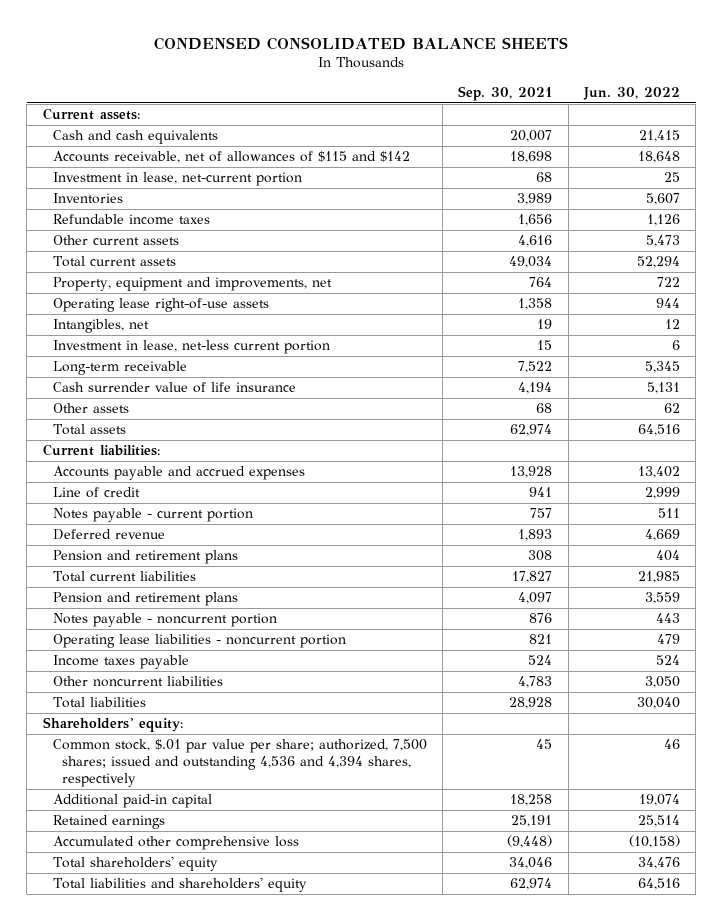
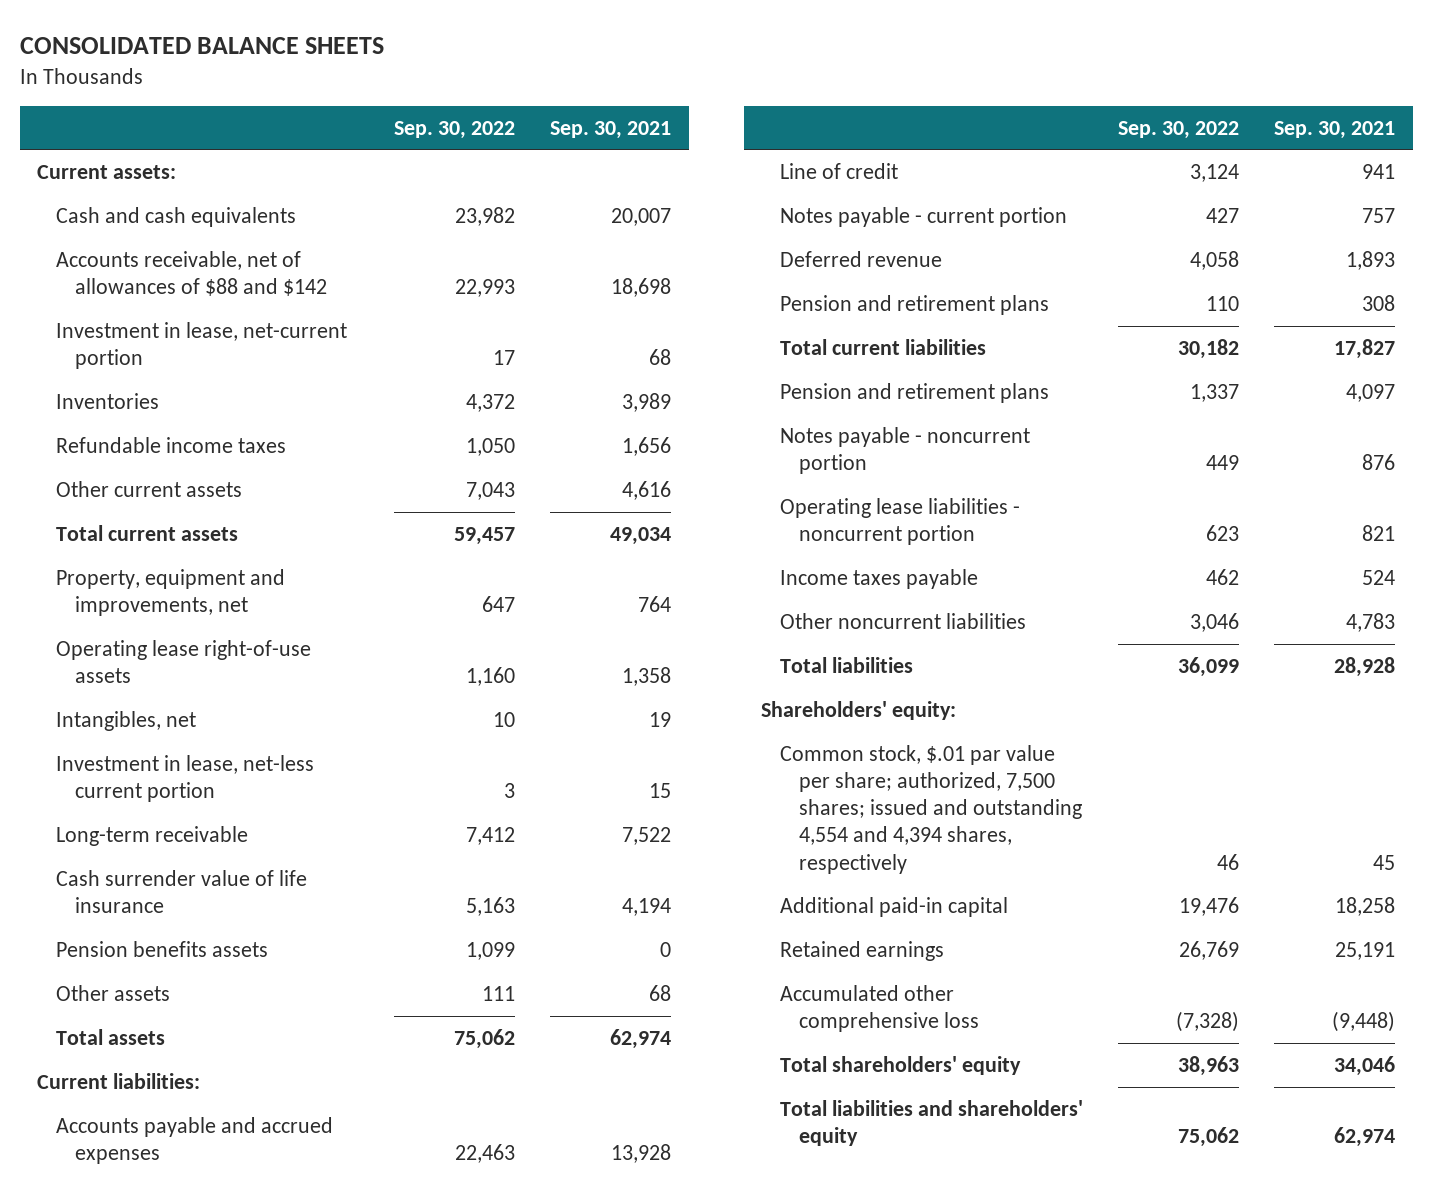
[154,36,569,50] CONDENSED CONSOLIDATED BALANCE SHEETS -> [19,36,384,54] CONSOLIDATED BALANCE SHEETS
[582,86,680,100] Jun. 30, 2022 -> none
none -> [394,120,516,139] Sep. 30, 2022
[52,151,410,164] Accounts receivable, net of allowances of $115 and $142 -> [56,251,327,297] Accounts receivable, net of allowances of $88 and $142
none -> [56,941,269,958] Pension benefits assets
[52,739,427,787] Common stock, $.01 par value per share; authorized, 7,500 shares; issued and outstanding 4,536 and 4,394 shares, respectively -> [780,745,1083,874] Common stock, $.01 par value per share; authorized, 7,500 shares; issued and outstanding 4,554 and 4,394 shares, respectively

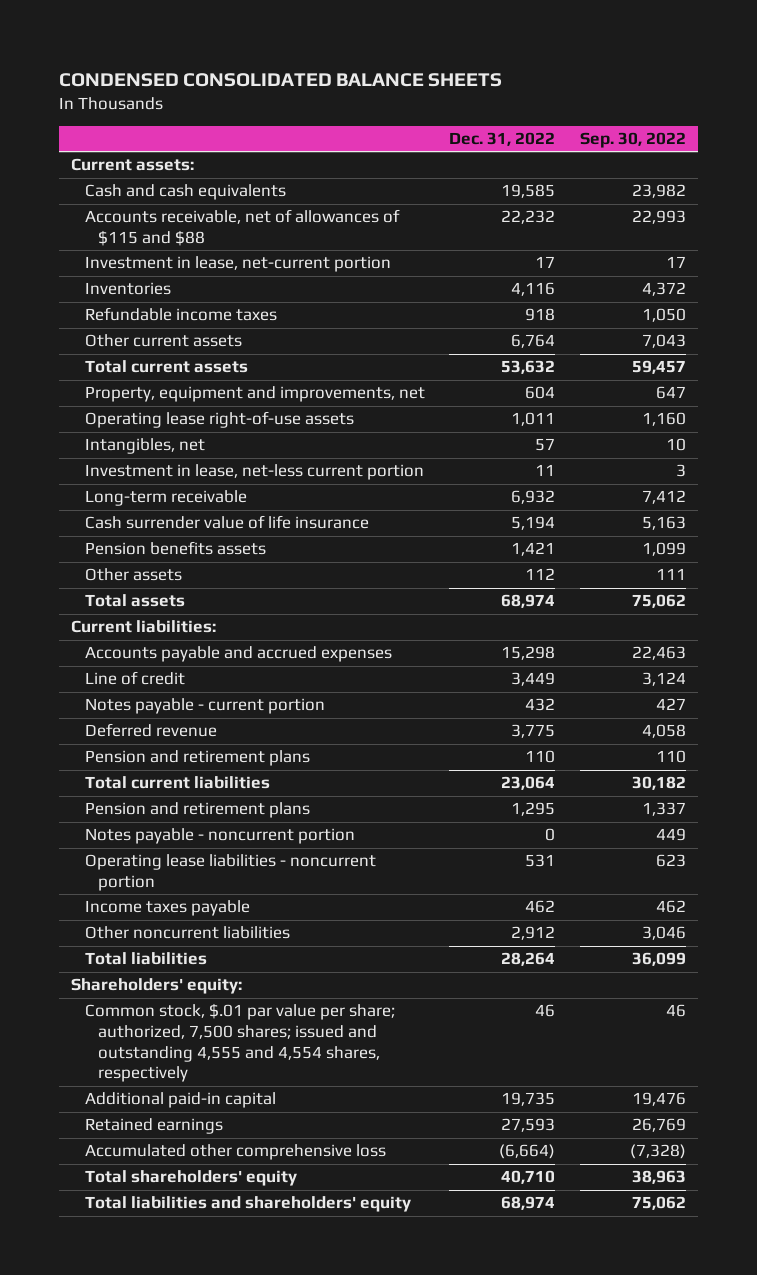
[19,36,384,54] CONSOLIDATED BALANCE SHEETS -> [59,72,503,87] CONDENSED CONSOLIDATED BALANCE SHEETS
[550,120,672,139] Sep. 30, 2021 -> none
none -> [449,132,556,147] Dec. 31, 2022
[56,251,327,297] Accounts receivable, net of allowances of $88 and $142 -> [84,209,400,247] Accounts receivable, net of allowances of $115 and $88
[780,745,1083,874] Common stock, $.01 par value per share; authorized, 7,500 shares; issued and outstanding 4,554 and 4,394 shares, respectively -> [84,1003,395,1083] Common stock, $.01 par value per share; authorized, 7,500 shares; issued and outstanding 4,555 and 4,554 shares, respectively

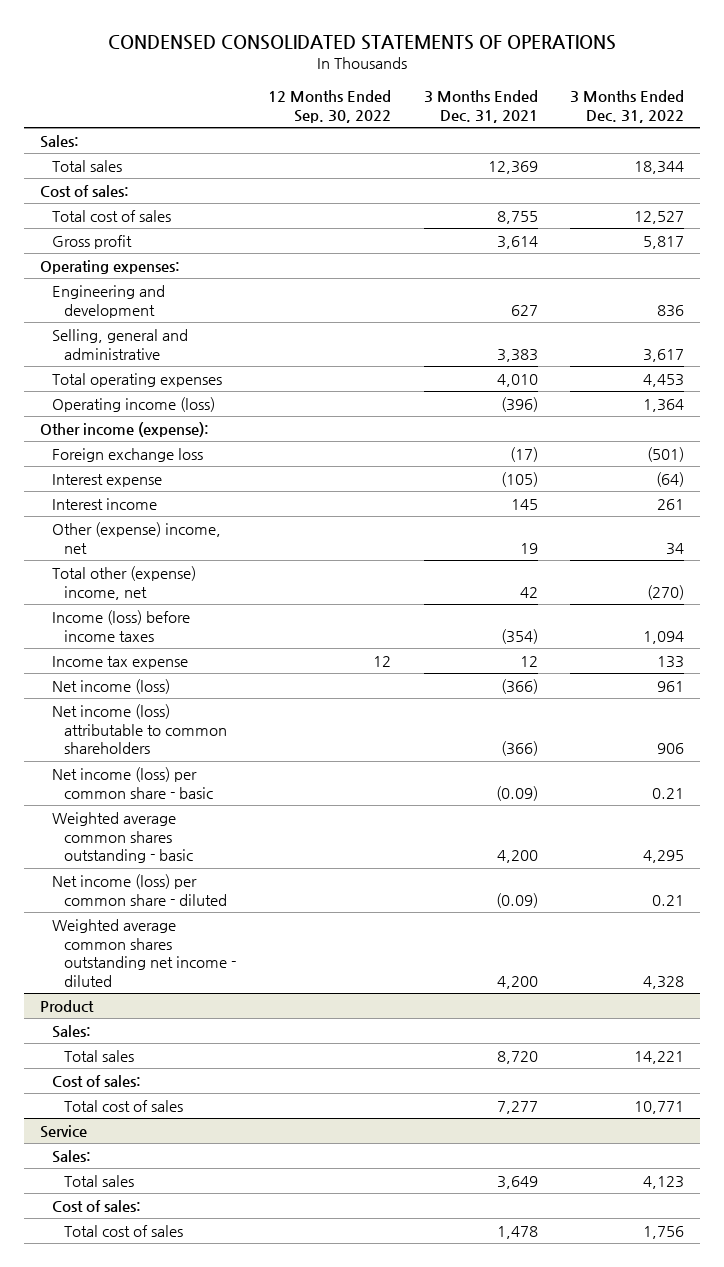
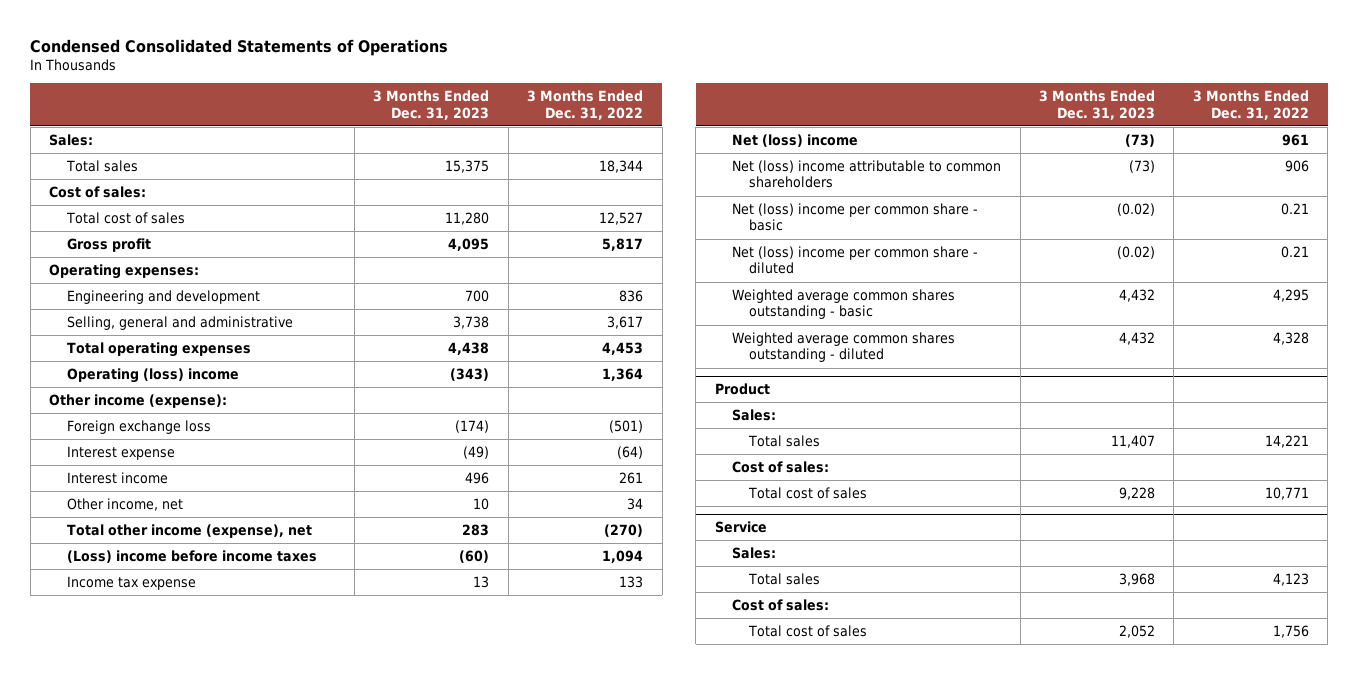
[107,34,616,50] CONDENSED CONSOLIDATED STATEMENTS OF OPERATIONS -> [30,38,449,56] Condensed Consolidated Statements of Operations
[268,90,392,123] 12 Months Ended Sep. 30, 2022 -> none
[423,90,538,123] 3 Months Ended Dec. 31, 2021 -> none
none -> [373,90,490,120] 3 Months Ended Dec. 31, 2023
[52,396,216,412] Operating income (loss) -> [66,367,239,383] Operating (loss) income
[52,521,222,554] Other (expense) income, net -> [66,497,183,511] Other income, net
[52,565,197,600] Total other (expense) income, net -> [66,523,312,538] Total other income (expense), net
[52,609,191,642] Income (loss) before income taxes -> [66,549,317,563] (Loss) income before income taxes
[52,678,171,694] Net income (loss) -> [732,133,859,147] Net (loss) income
[52,703,228,755] Net income (loss) attributable to common shareholders -> [732,159,1002,189] Net (loss) income attributable to common shareholders
[52,766,214,799] Net income (loss) per common share - basic -> [732,202,979,232] Net (loss) income per common share - basic
none -> [732,245,979,275] Net (loss) income per common share - diluted
[52,873,228,906] Net income (loss) per common share - diluted -> none
[52,918,237,988] Weighted average common shares outstanding net income - diluted -> [732,331,956,363] Weighted average common shares outstanding - diluted

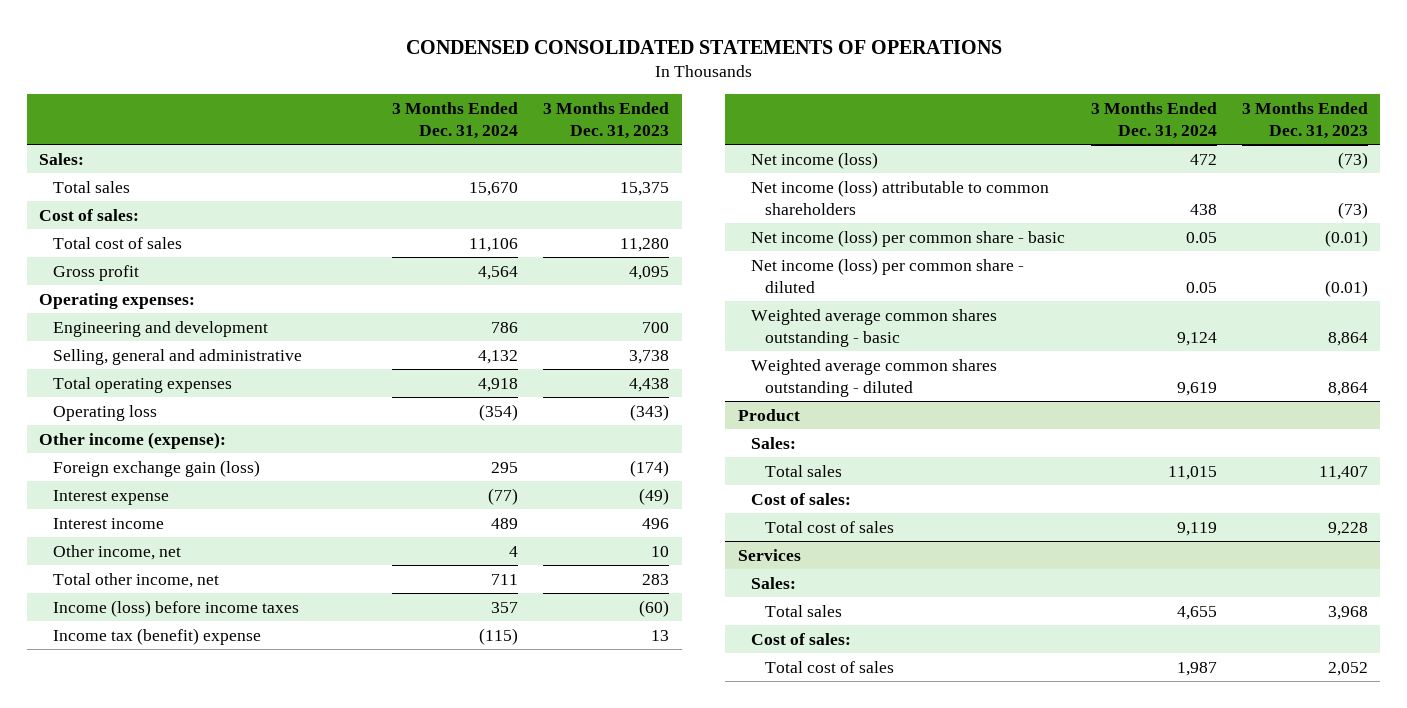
[30,38,449,56] Condensed Consolidated Statements of Operations -> [405,39,1002,54] CONDENSED CONSOLIDATED STATEMENTS OF OPERATIONS
[527,90,644,120] 3 Months Ended Dec. 31, 2022 -> none
none -> [392,101,519,139] 3 Months Ended Dec. 31, 2024
[66,367,239,383] Operating (loss) income -> [52,404,157,421] Operating loss
[66,419,211,434] Foreign exchange loss -> [52,459,260,477] Foreign exchange gain (loss)
[66,523,312,538] Total other income (expense), net -> [52,572,219,588] Total other income, net
[66,549,317,563] (Loss) income before income taxes -> [52,599,299,617] Income (loss) before income taxes
[66,575,196,590] Income tax expense -> [52,627,261,645] Income tax (benefit) expense
[732,133,859,147] Net (loss) income -> [751,151,879,169] Net income (loss)
[732,159,1002,189] Net (loss) income attributable to common shareholders -> [751,179,1050,215] Net income (loss) attributable to common shareholders
[732,202,979,232] Net (loss) income per common share - basic -> [751,229,1066,247] Net income (loss) per common share - basic
[1116,202,1155,216] (0.02) -> [1324,229,1368,247] (0.01)
[732,245,979,275] Net (loss) income per common share - diluted -> [751,257,1025,293] Net income (loss) per common share - diluted
[1116,245,1155,259] (0.02) -> [1324,279,1368,297] (0.01)
[1118,288,1155,302] 4,432 -> [1327,331,1368,346] 8,864
[1118,331,1155,345] 4,432 -> [1327,381,1368,396] 8,864
[714,521,767,534] Service -> [737,548,801,561] Services

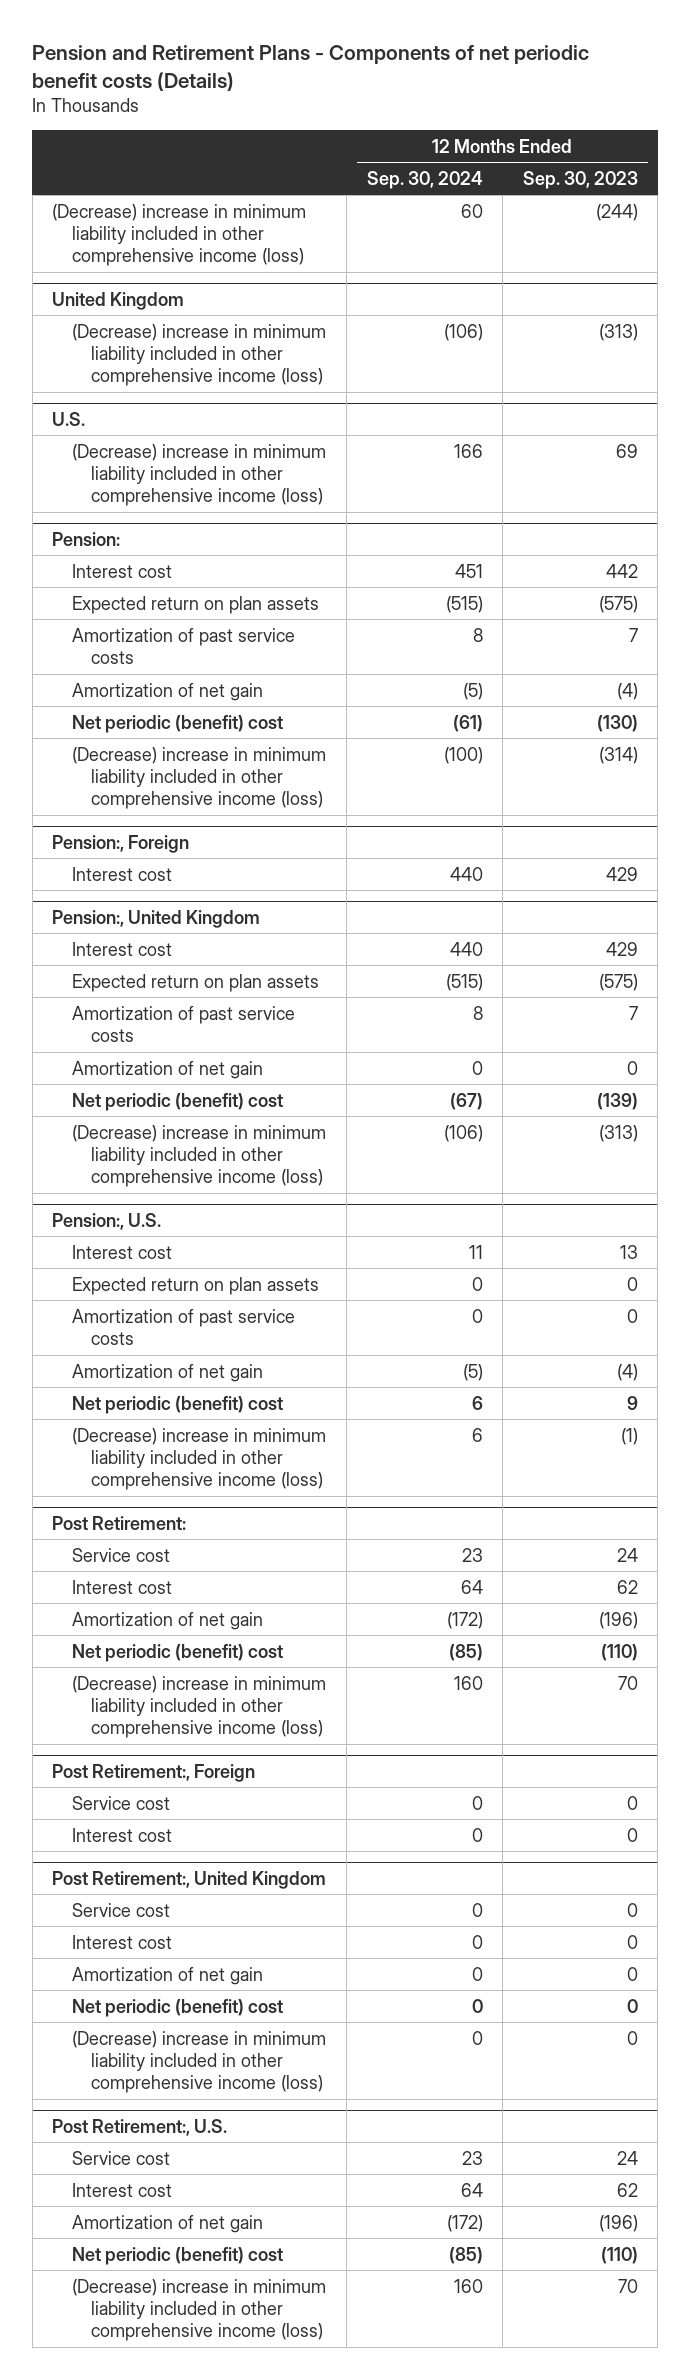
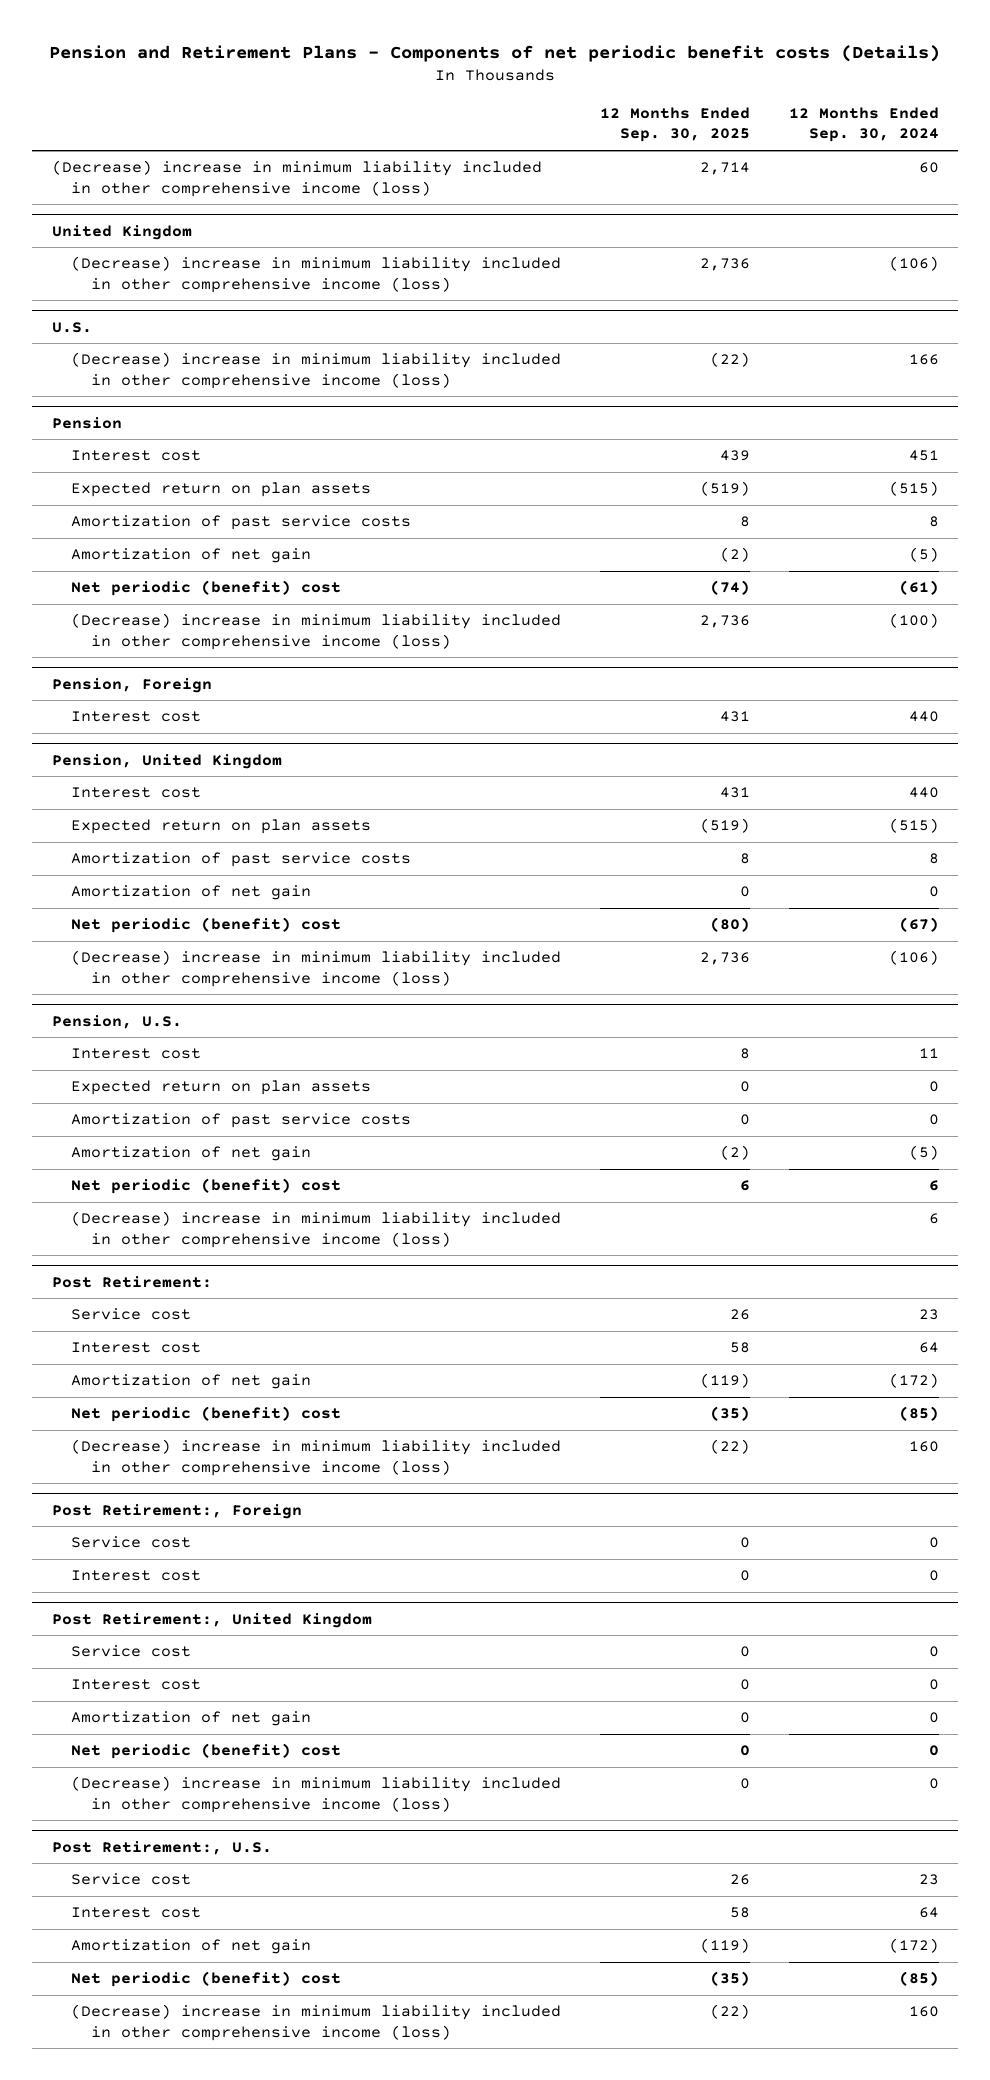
[522,170,638,189] Sep. 30, 2023 -> none
none -> [599,107,750,143] 12 Months Ended Sep. 30, 2025
[52,531,121,546] Pension: -> [51,416,122,429] Pension
[52,834,190,853] Pension:, Foreign -> [51,677,212,693] Pension, Foreign
[52,909,261,928] Pension:, United Kingdom -> [51,753,282,769] Pension, United Kingdom
[52,1212,162,1230] Pension:, U.S. -> [51,1014,182,1029] Pension, U.S.

